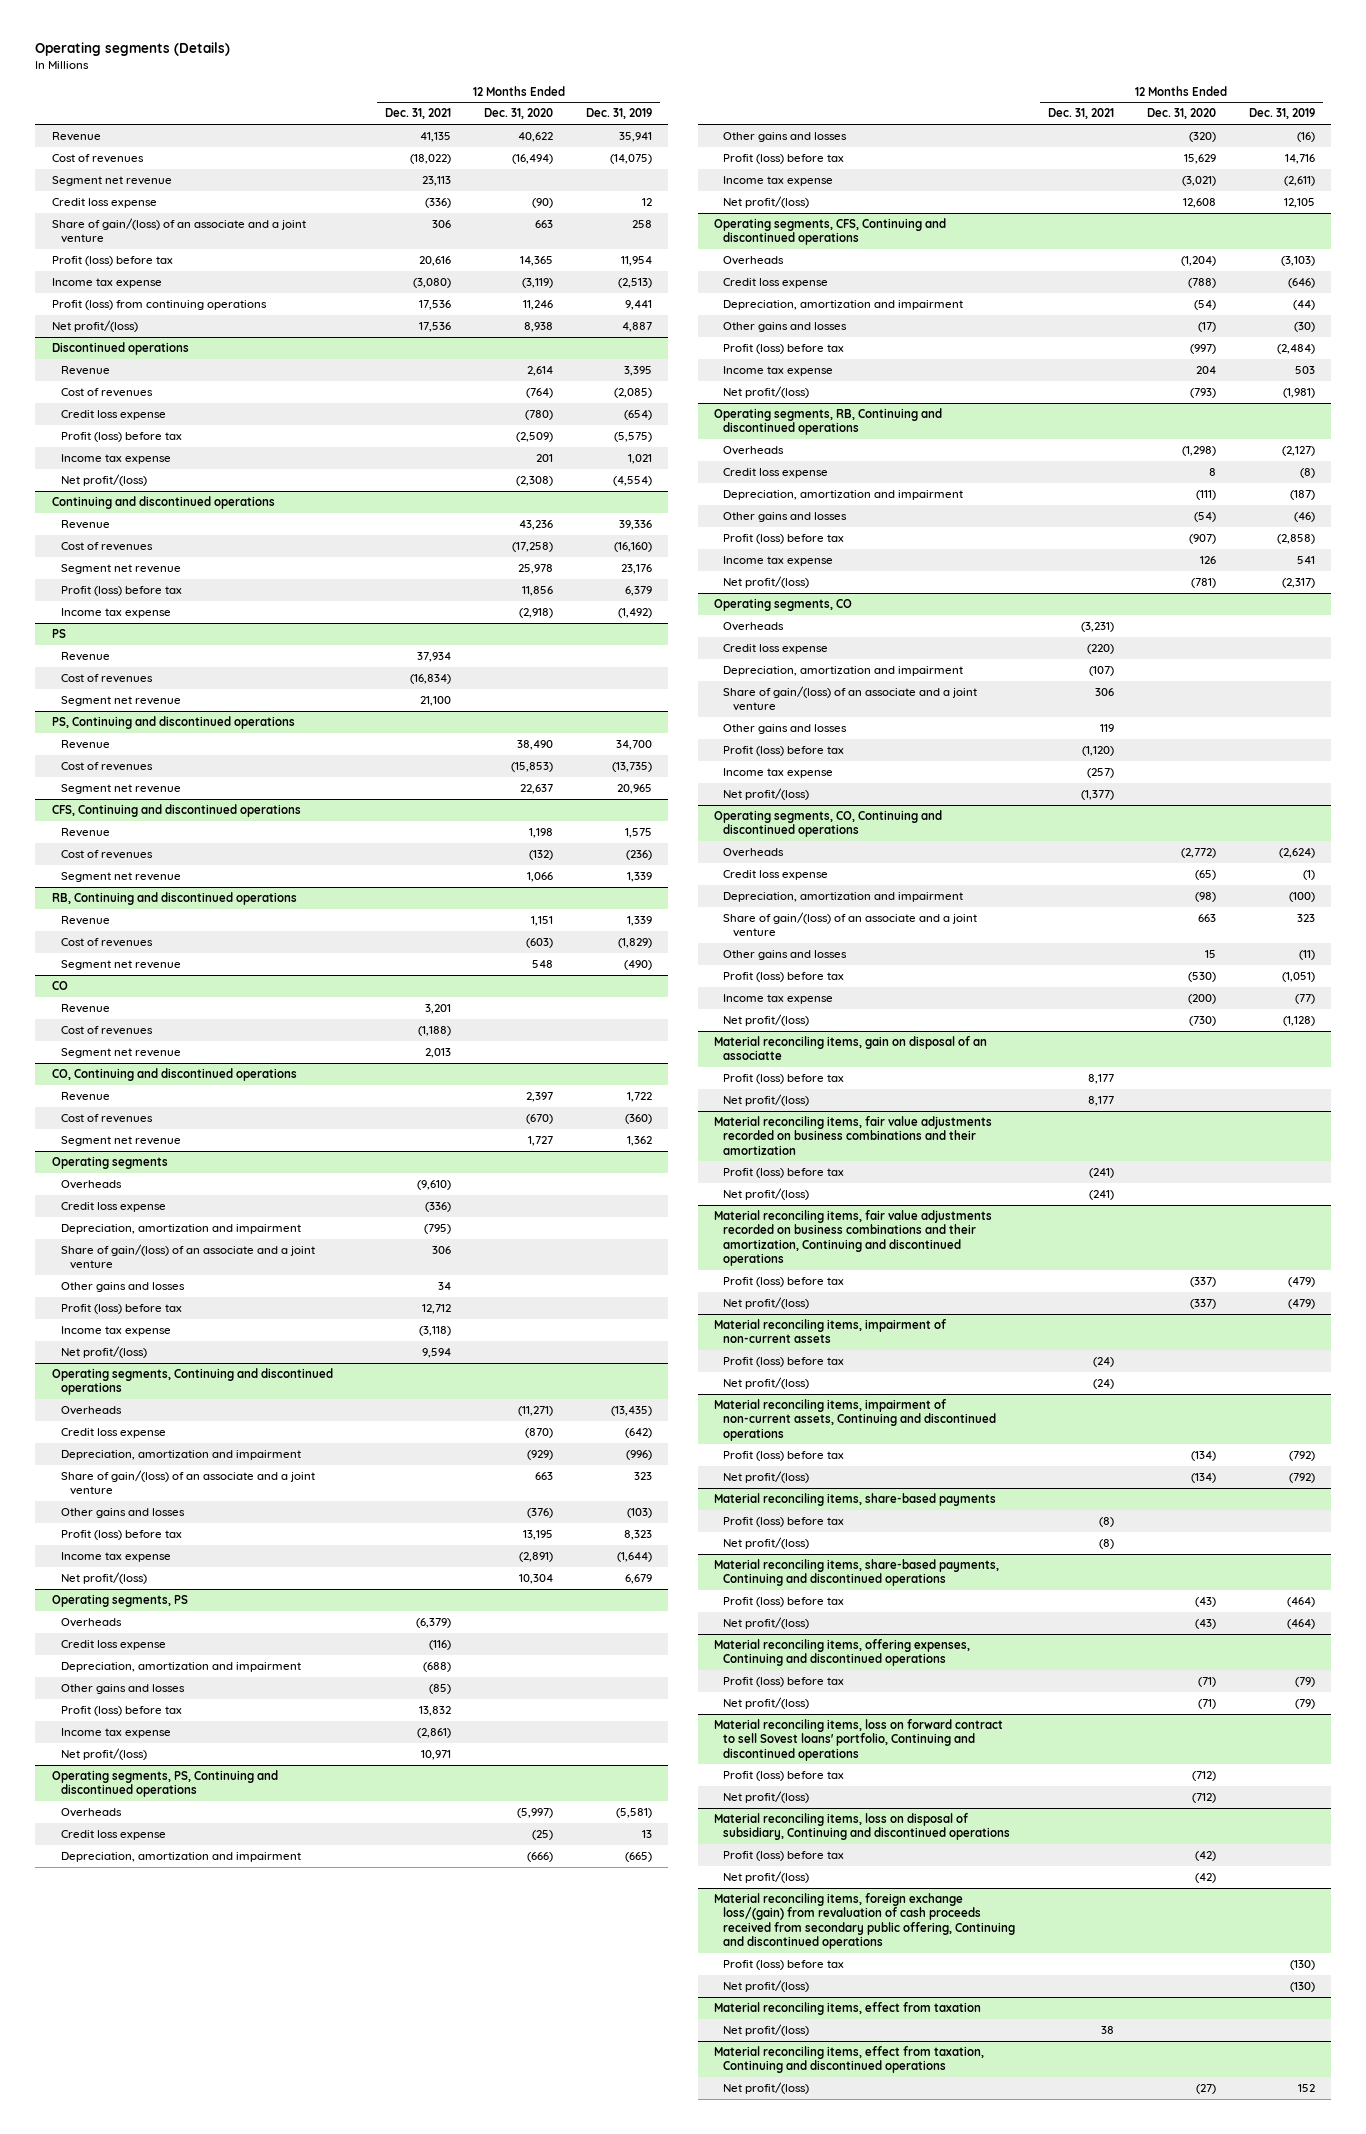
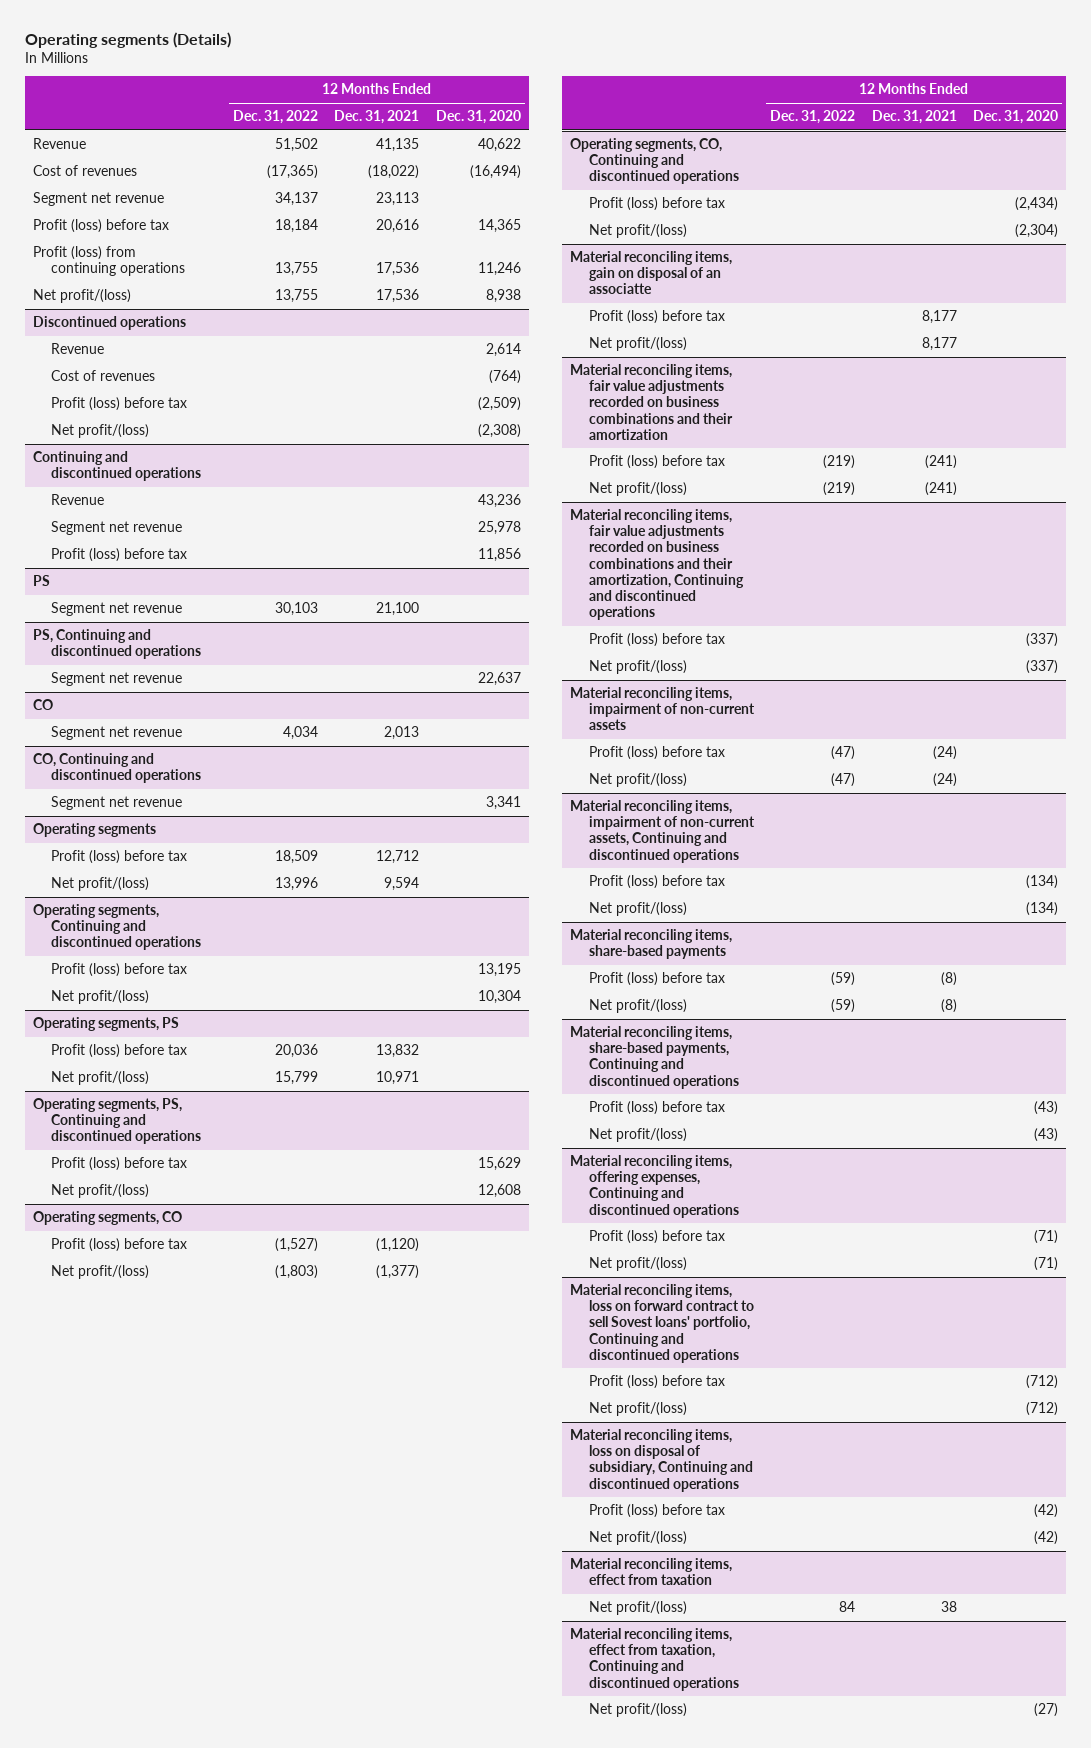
[586,108,653,120] Dec. 31, 2019 -> none
none -> [232,110,318,125] Dec. 31, 2022
[51,197,157,208] Credit loss expense -> none
[51,217,306,244] Share of gain/(loss) of an associate and a joint venture -> none
[51,277,162,288] Income tax expense -> none
[60,409,166,420] Credit loss expense -> none
[60,453,171,464] Income tax expense -> none
[60,541,153,551] Cost of revenues -> none
[60,607,171,618] Income tax expense -> none
[60,651,110,661] Revenue -> none
[60,673,153,683] Cost of revenues -> none
[60,739,110,749] Revenue -> none
[60,761,153,771] Cost of revenues -> none
[51,803,301,817] CFS, Continuing and discontinued operations -> none
[60,827,110,837] Revenue -> none
[60,849,153,859] Cost of revenues -> none
[60,871,181,882] Segment net revenue -> none
[51,891,297,905] RB, Continuing and discontinued operations -> none
[60,915,110,925] Revenue -> none
[60,937,153,947] Cost of revenues -> none
[60,959,181,970] Segment net revenue -> none
[60,1003,110,1013] Revenue -> none
[60,1025,153,1035] Cost of revenues -> none
[60,1091,110,1101] Revenue -> none
[60,1113,153,1123] Cost of revenues -> none
[528,1135,554,1146] 1,727 -> [485,796,521,811] 3,341
[60,1179,122,1189] Overheads -> none
[60,1201,166,1212] Credit loss expense -> none
[60,1223,301,1234] Depreciation, amortization and impairment -> none
[60,1243,315,1270] Share of gain/(loss) of an associate and a joint venture -> none
[60,1281,185,1292] Other gains and losses -> none
[60,1325,171,1336] Income tax expense -> none
[60,1405,122,1415] Overheads -> none
[60,1427,166,1438] Credit loss expense -> none
[60,1449,301,1460] Depreciation, amortization and impairment -> none
[60,1469,315,1496] Share of gain/(loss) of an associate and a joint venture -> none
[60,1507,185,1518] Other gains and losses -> none
[60,1551,171,1562] Income tax expense -> none
[60,1617,122,1627] Overheads -> none
[60,1639,166,1650] Credit loss expense -> none
[60,1661,301,1672] Depreciation, amortization and impairment -> none
[60,1683,185,1694] Other gains and losses -> none
[60,1727,171,1738] Income tax expense -> none
[60,1807,122,1817] Overheads -> none
[60,1829,166,1840] Credit loss expense -> none
[60,1851,301,1862] Depreciation, amortization and impairment -> none
[723,131,848,142] Other gains and losses -> none
[723,175,834,186] Income tax expense -> none
[714,217,947,246] Operating segments, CFS, Continuing and discontinued operations -> none
[723,255,785,265] Overheads -> none
[723,277,829,288] Credit loss expense -> none
[723,299,964,310] Depreciation, amortization and impairment -> none
[723,321,848,332] Other gains and losses -> none
[723,343,845,354] Profit (loss) before tax -> none
[723,365,834,376] Income tax expense -> none
[723,385,810,398] Net profit/(loss) -> none
[714,407,943,436] Operating segments, RB, Continuing and discontinued operations -> none
[723,445,785,455] Overheads -> none
[723,467,829,478] Credit loss expense -> none
[723,489,964,500] Depreciation, amortization and impairment -> none
[723,511,848,522] Other gains and losses -> none
[723,533,845,544] Profit (loss) before tax -> none
[723,555,834,566] Income tax expense -> none
[723,575,810,588] Net profit/(loss) -> none
[723,621,785,631] Overheads -> none
[723,643,829,654] Credit loss expense -> none
[723,665,964,676] Depreciation, amortization and impairment -> none
[723,685,978,712] Share of gain/(loss) of an associate and a joint venture -> none
[723,723,848,734] Other gains and losses -> none
[723,767,834,778] Income tax expense -> none
[723,847,785,857] Overheads -> none
[723,869,829,880] Credit loss expense -> none
[723,891,964,902] Depreciation, amortization and impairment -> none
[723,911,978,938] Share of gain/(loss) of an associate and a joint venture -> none
[723,949,848,960] Other gains and losses -> none
[723,993,834,1004] Income tax expense -> none
[1187,971,1216,982] (530) -> [1014,197,1058,212] (2,434)
[1188,1015,1216,1026] (730) -> [1014,224,1058,239] (2,304)
[714,1892,1016,1950] Material reconciling items, foreign exchange loss/(gain) from revaluation of cash proceeds received from secondary public offering, Continuing and discontinued operations -> none
[723,1959,845,1970] Profit (loss) before tax -> none
[723,1979,810,1992] Net profit/(loss) -> none

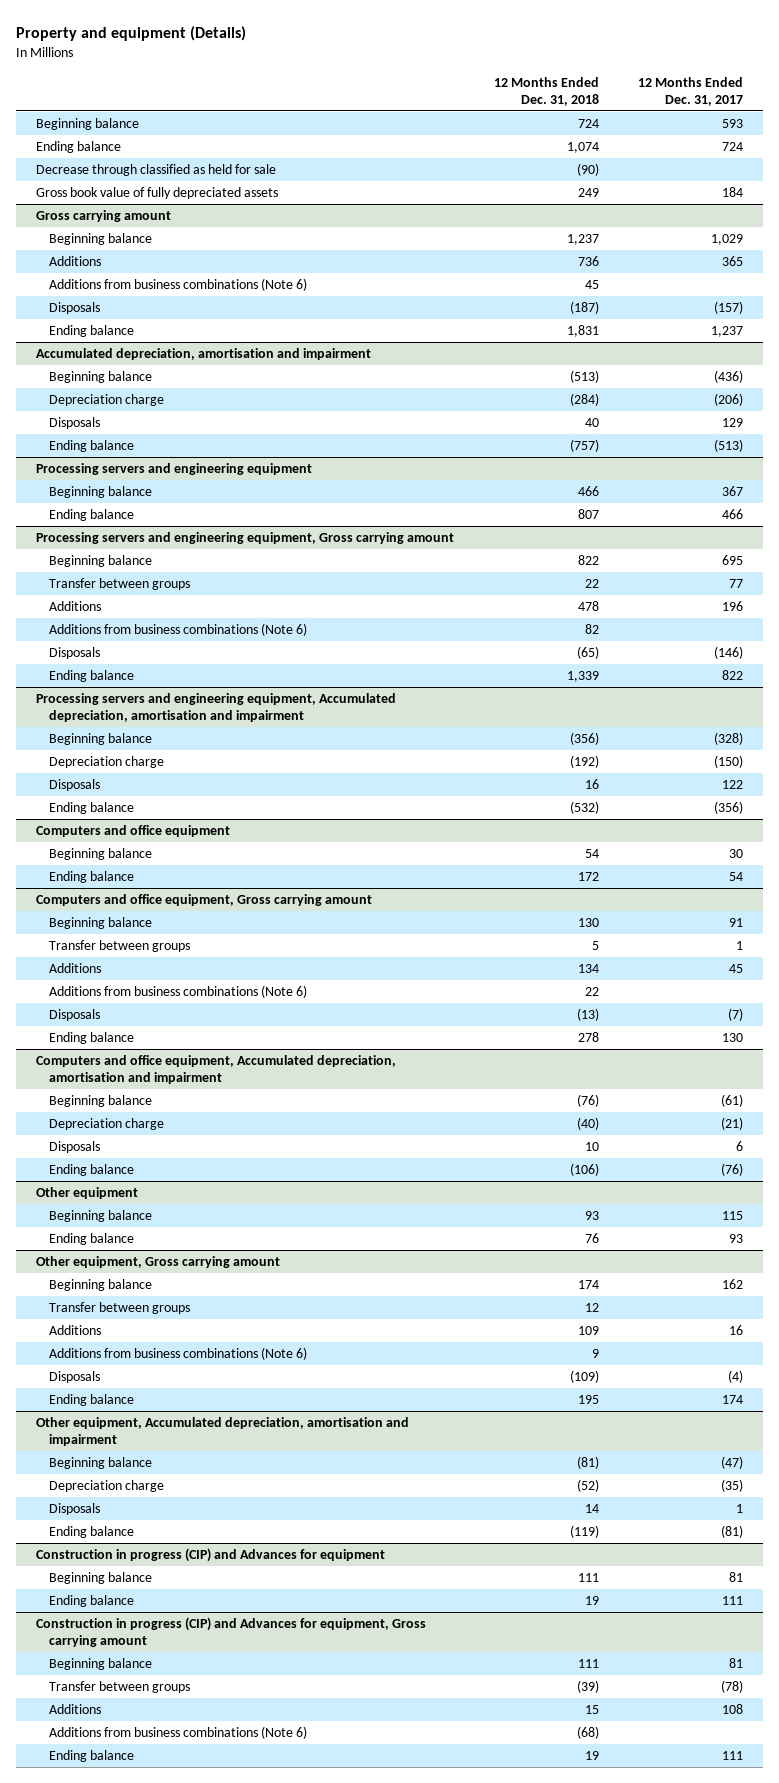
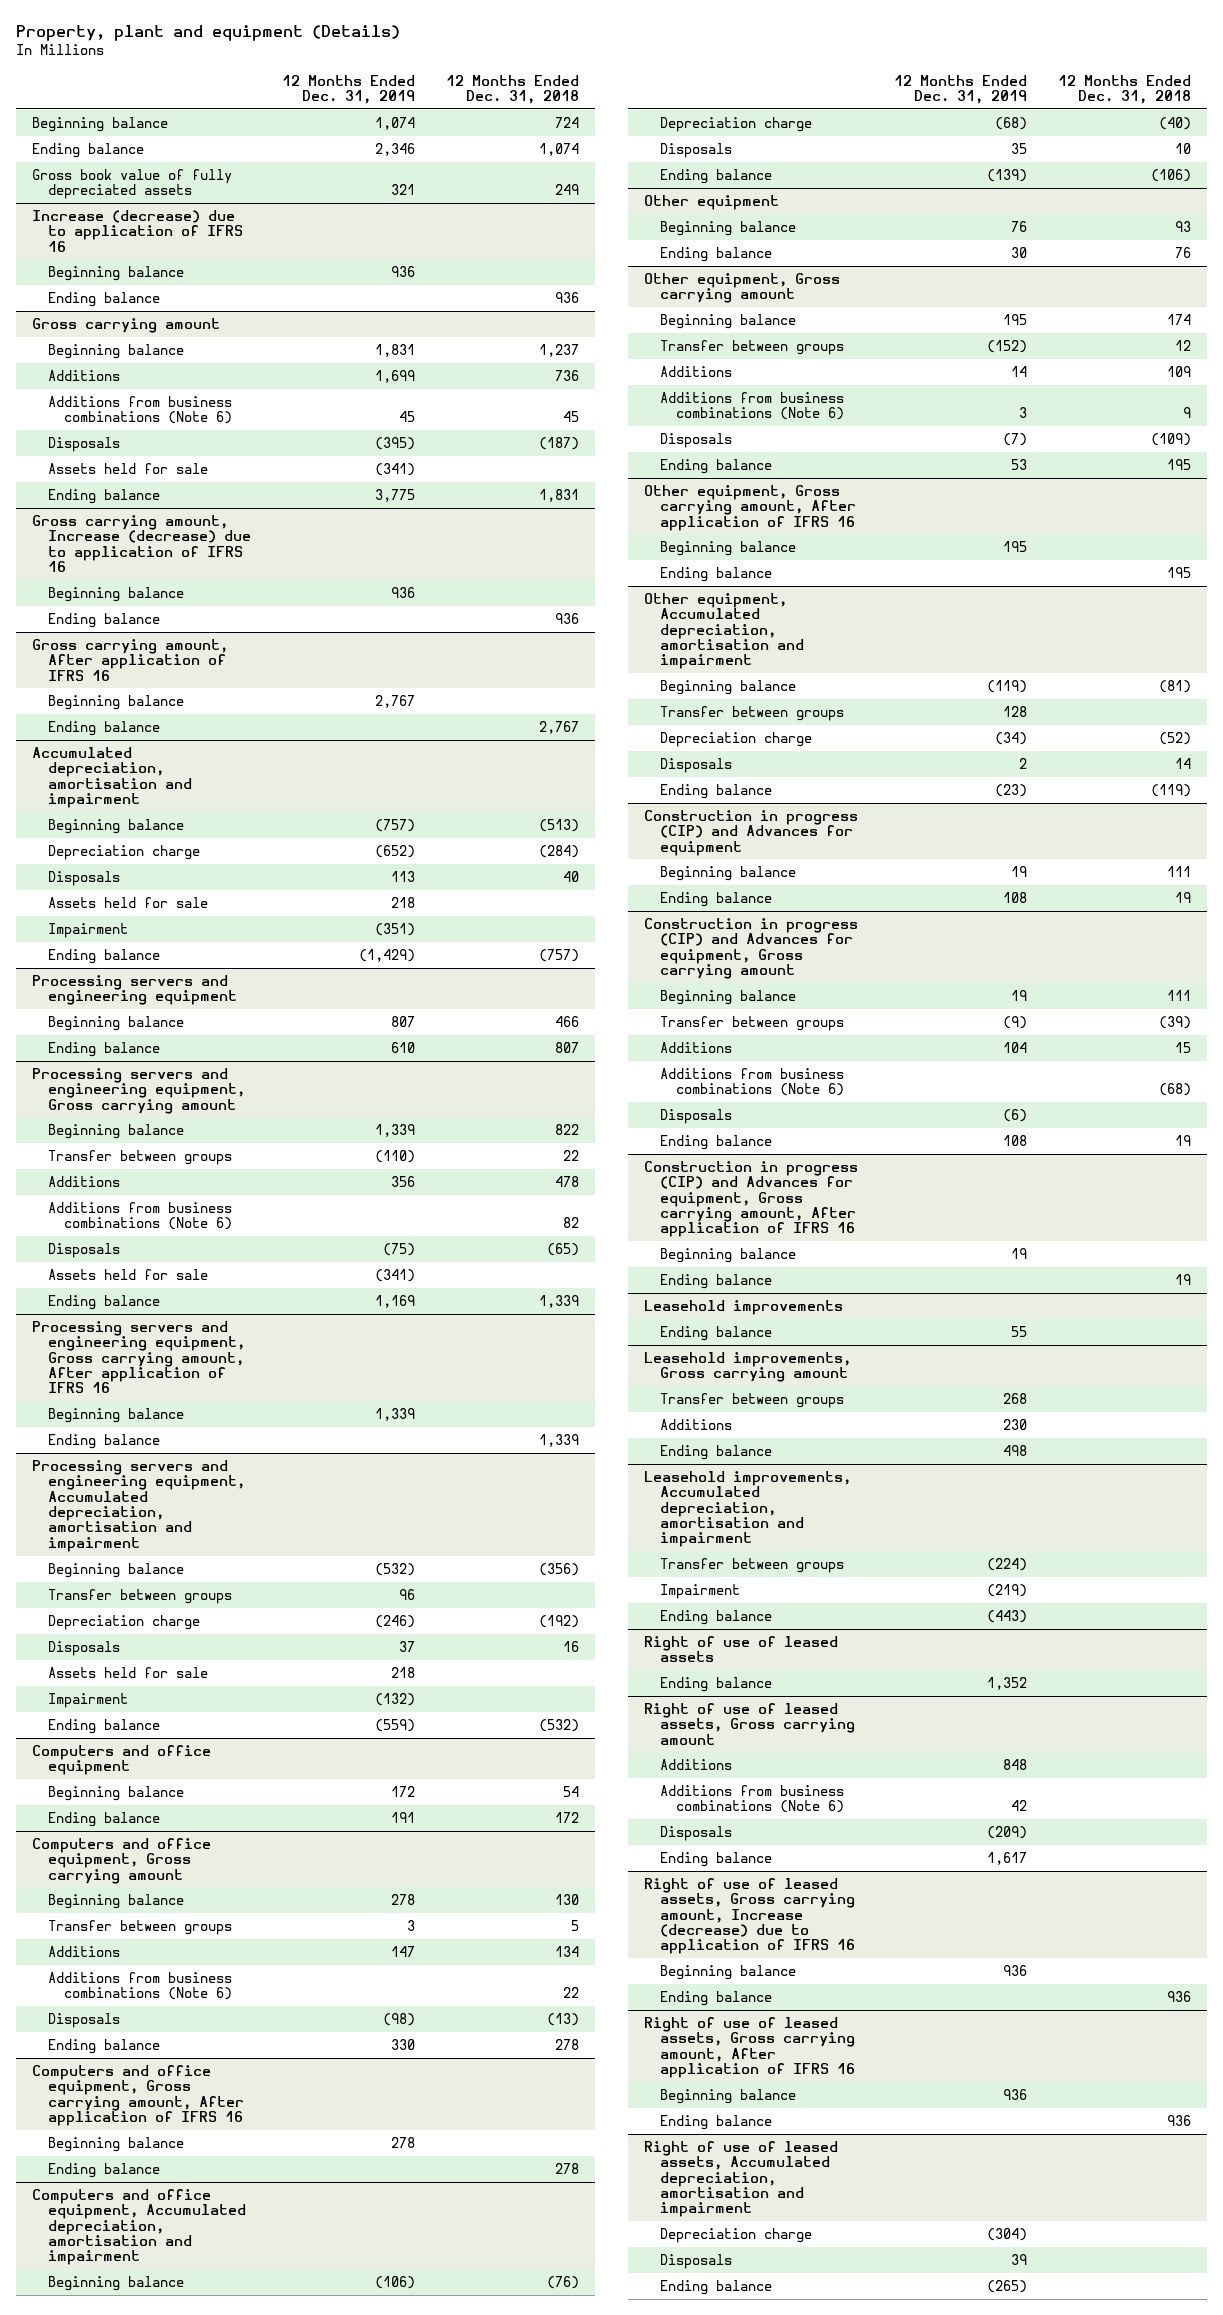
[16,26,247,42] Property and equipment (Details) -> [16,24,401,41] Property, plant and equipment (Details)
[638,76,744,106] 12 Months Ended Dec. 31, 2017 -> none
none -> [282,74,416,105] 12 Months Ended Dec. 31, 2019
[36,163,277,176] Decrease through classified as held for sale -> none
none -> [31,209,244,252] Increase (decrease) due to application of IFRS 16
none -> [48,265,185,281] Beginning balance
none -> [48,291,161,307] Ending balance
none -> [48,462,209,474] Assets held for sale
none -> [31,514,252,573] Gross carrying amount, Increase (decrease) due to application of IFRS 16
none -> [48,586,185,602] Beginning balance
none -> [48,612,161,628] Ending balance
none -> [31,638,228,681] Gross carrying amount, After application of IFRS 16
none -> [48,694,185,710] Beginning balance
none -> [48,720,161,736] Ending balance
none -> [48,896,209,908] Assets held for sale
none -> [48,922,129,938] Impairment
none -> [48,1268,209,1280] Assets held for sale
none -> [31,1320,246,1394] Processing servers and engineering equipment, Gross carrying amount, After application of IFRS 16
none -> [48,1407,185,1423] Beginning balance
none -> [48,1433,161,1449] Ending balance
none -> [48,1588,233,1604] Transfer between groups
none -> [48,1666,209,1678] Assets held for sale
none -> [48,1692,129,1708] Impairment
none -> [31,2064,245,2127] Computers and office equipment, Gross carrying amount, After application of IFRS 16
none -> [48,2136,185,2152] Beginning balance
none -> [48,2162,161,2178] Ending balance
none -> [643,484,857,531] Other equipment, Gross carrying amount, After application of IFRS 16
none -> [660,540,797,556] Beginning balance
none -> [660,566,773,582] Ending balance
none -> [660,705,845,721] Transfer between groups
none -> [660,1108,733,1124] Disposals
none -> [643,1160,858,1238] Construction in progress (CIP) and Advances for equipment, Gross carrying amount, After application of IFRS 16
none -> [660,1247,797,1263] Beginning balance
none -> [660,1273,773,1289] Ending balance
none -> [643,1299,843,1315] Leasehold improvements
none -> [660,1325,773,1341] Ending balance
none -> [643,1351,851,1383] Leasehold improvements, Gross carrying amount
none -> [660,1392,845,1408] Transfer between groups
none -> [660,1418,733,1430] Additions
none -> [660,1444,773,1460] Ending balance
none -> [643,1470,851,1548] Leasehold improvements, Accumulated depreciation, amortisation and impairment
none -> [660,1557,845,1573] Transfer between groups
none -> [660,1583,741,1599] Impairment
none -> [660,1609,773,1625] Ending balance
none -> [643,1635,838,1663] Right of use of leased assets
none -> [660,1676,773,1692] Ending balance
none -> [643,1702,856,1745] Right of use of leased assets, Gross carrying amount
none -> [660,1758,733,1770] Additions
none -> [660,1784,845,1814] Additions from business combinations (Note 6)
none -> [660,1825,733,1841] Disposals
none -> [660,1851,773,1867] Ending balance
none -> [643,1877,856,1955] Right of use of leased assets, Gross carrying amount, Increase (decrease) due to application of IFRS 16
none -> [660,1964,797,1980] Beginning balance
none -> [660,1990,773,2006] Ending balance
none -> [643,2016,856,2079] Right of use of leased assets, Gross carrying amount, After application of IFRS 16
none -> [660,2088,797,2104] Beginning balance
none -> [660,2114,773,2130] Ending balance
none -> [643,2140,838,2218] Right of use of leased assets, Accumulated depreciation, amortisation and impairment
none -> [660,2227,813,2243] Depreciation charge
none -> [660,2253,733,2269] Disposals
none -> [660,2279,773,2295] Ending balance

